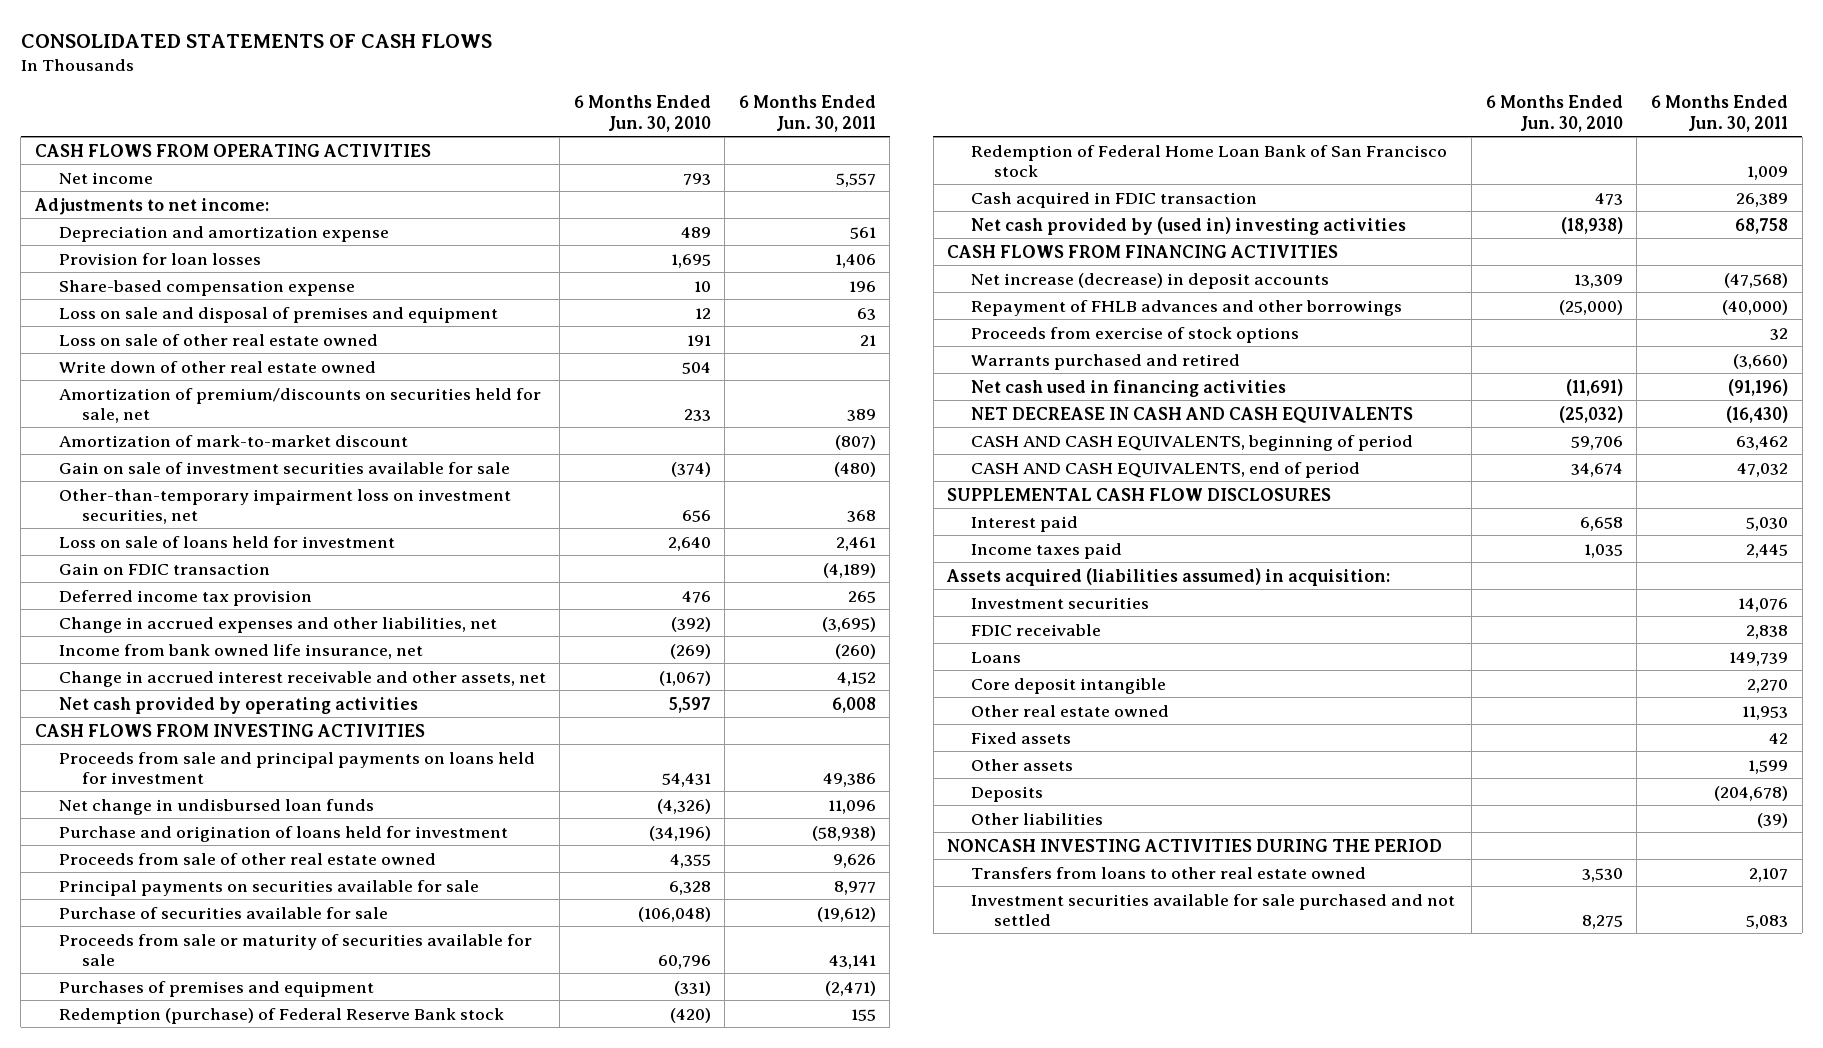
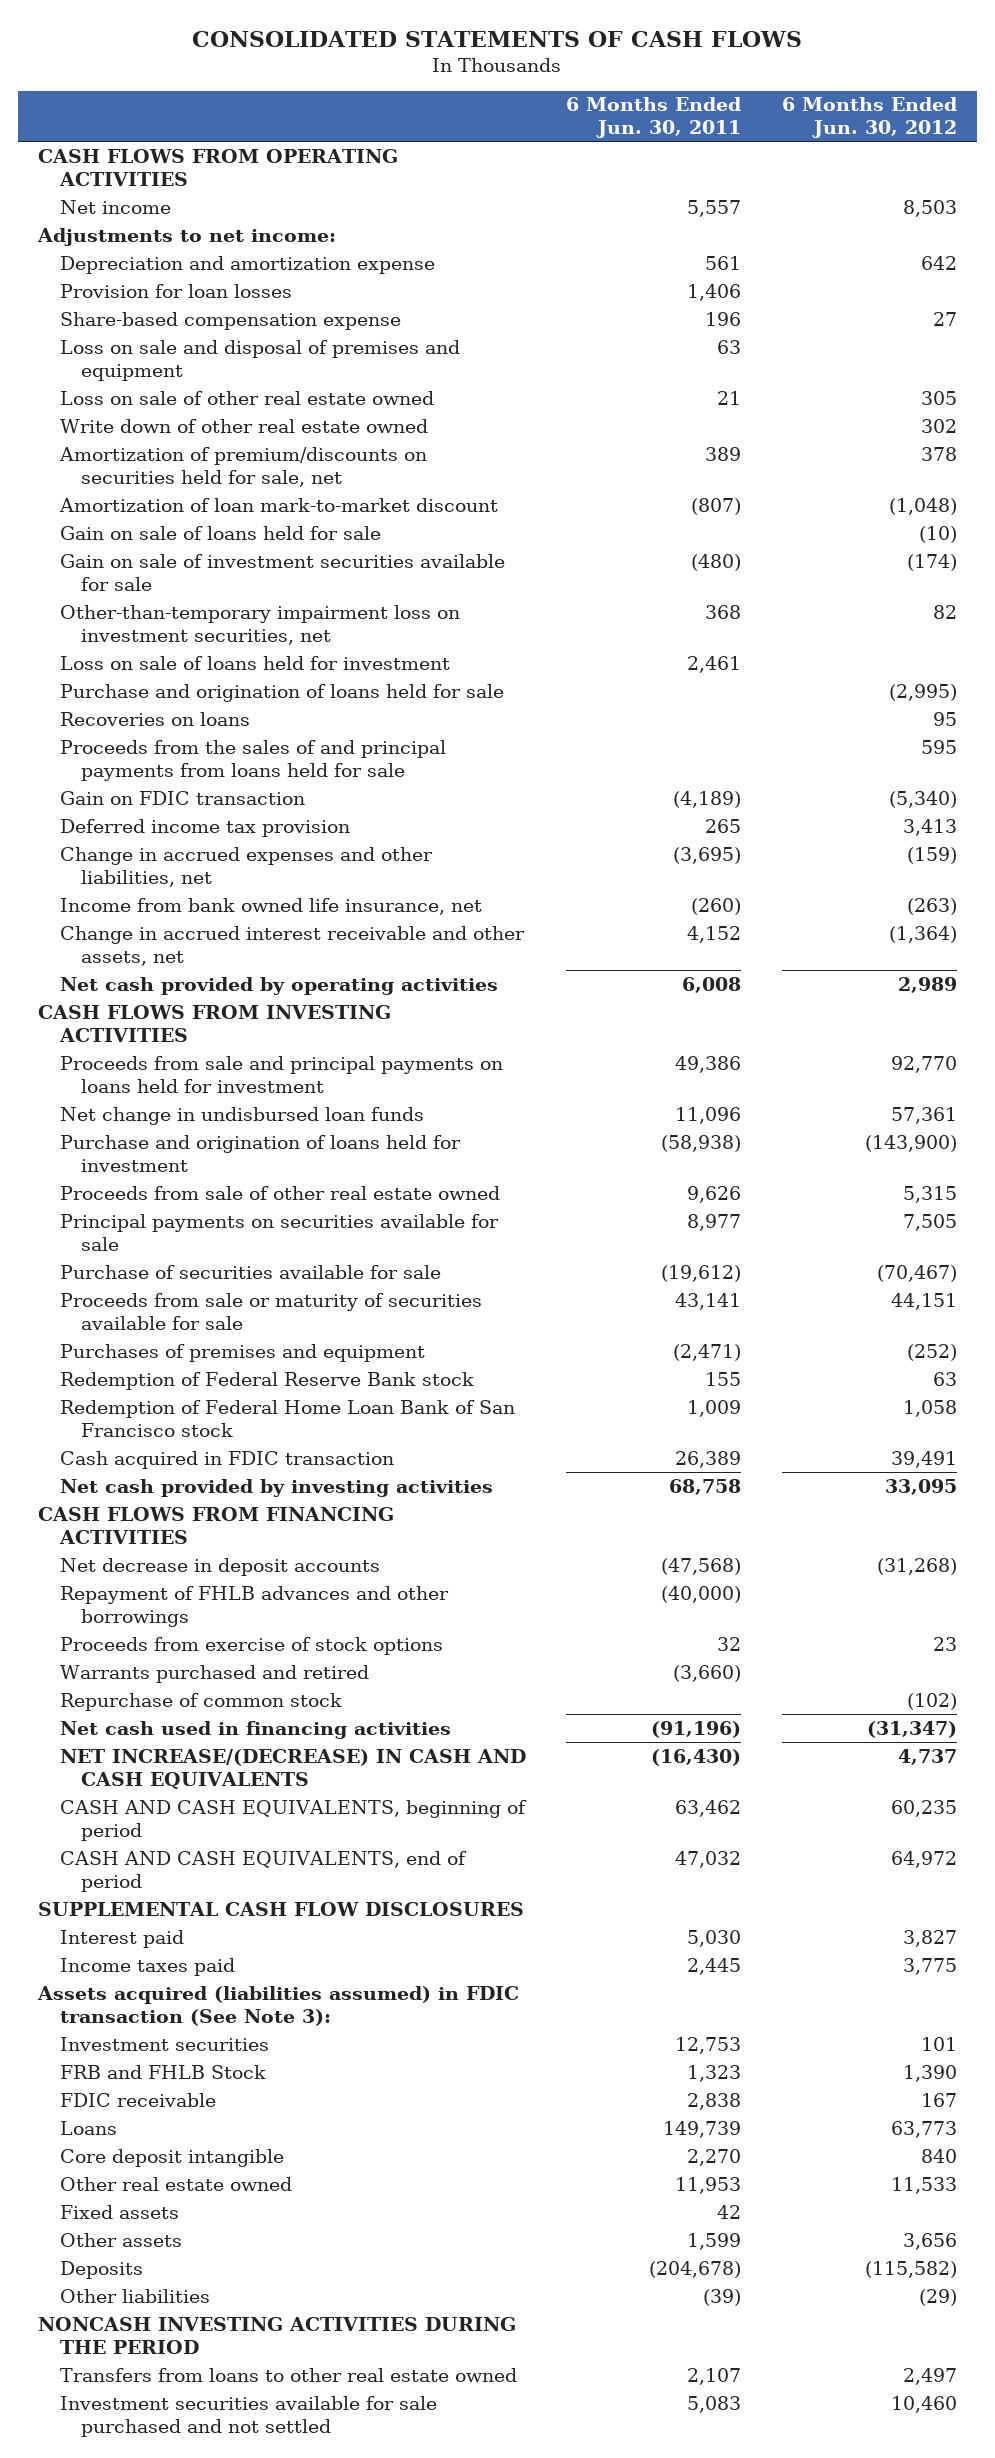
[573,95,711,132] 6 Months Ended Jun. 30, 2010 -> none
none -> [781,97,957,139] 6 Months Ended Jun. 30, 2012
[58,434,408,447] Amortization of mark-to-market discount -> [58,497,498,512] Amortization of loan mark-to-market discount
none -> [59,525,381,540] Gain on sale of loans held for sale
none -> [59,683,504,702] Purchase and origination of loans held for sale
none -> [59,711,250,726] Recoveries on loans
none -> [59,739,446,781] Proceeds from the sales of and principal payments from loans held for sale
[58,1007,504,1024] Redemption (purchase) of Federal Reserve Bank stock -> [59,1371,474,1390] Redemption of Federal Reserve Bank stock
[970,216,1406,235] Net cash provided by (used in) investing activities -> [59,1478,493,1497] Net cash provided by investing activities
[970,272,1329,289] Net increase (decrease) in deposit accounts -> [59,1557,380,1576] Net decrease in deposit accounts
none -> [59,1692,342,1711] Repurchase of common stock
[970,406,1413,423] NET DECREASE IN CASH AND CASH EQUIVALENTS -> [59,1748,526,1789] NET INCREASE/(DECREASE) IN CASH AND CASH EQUIVALENTS
[946,567,1391,586] Assets acquired (liabilities assumed) in acquisition: -> [37,1985,520,2026] Assets acquired (liabilities assumed) in FDIC transaction (See Note 3):
[1737,597,1788,612] 14,076 -> [675,2036,742,2054] 12,753
none -> [59,2064,266,2079] FRB and FHLB Stock

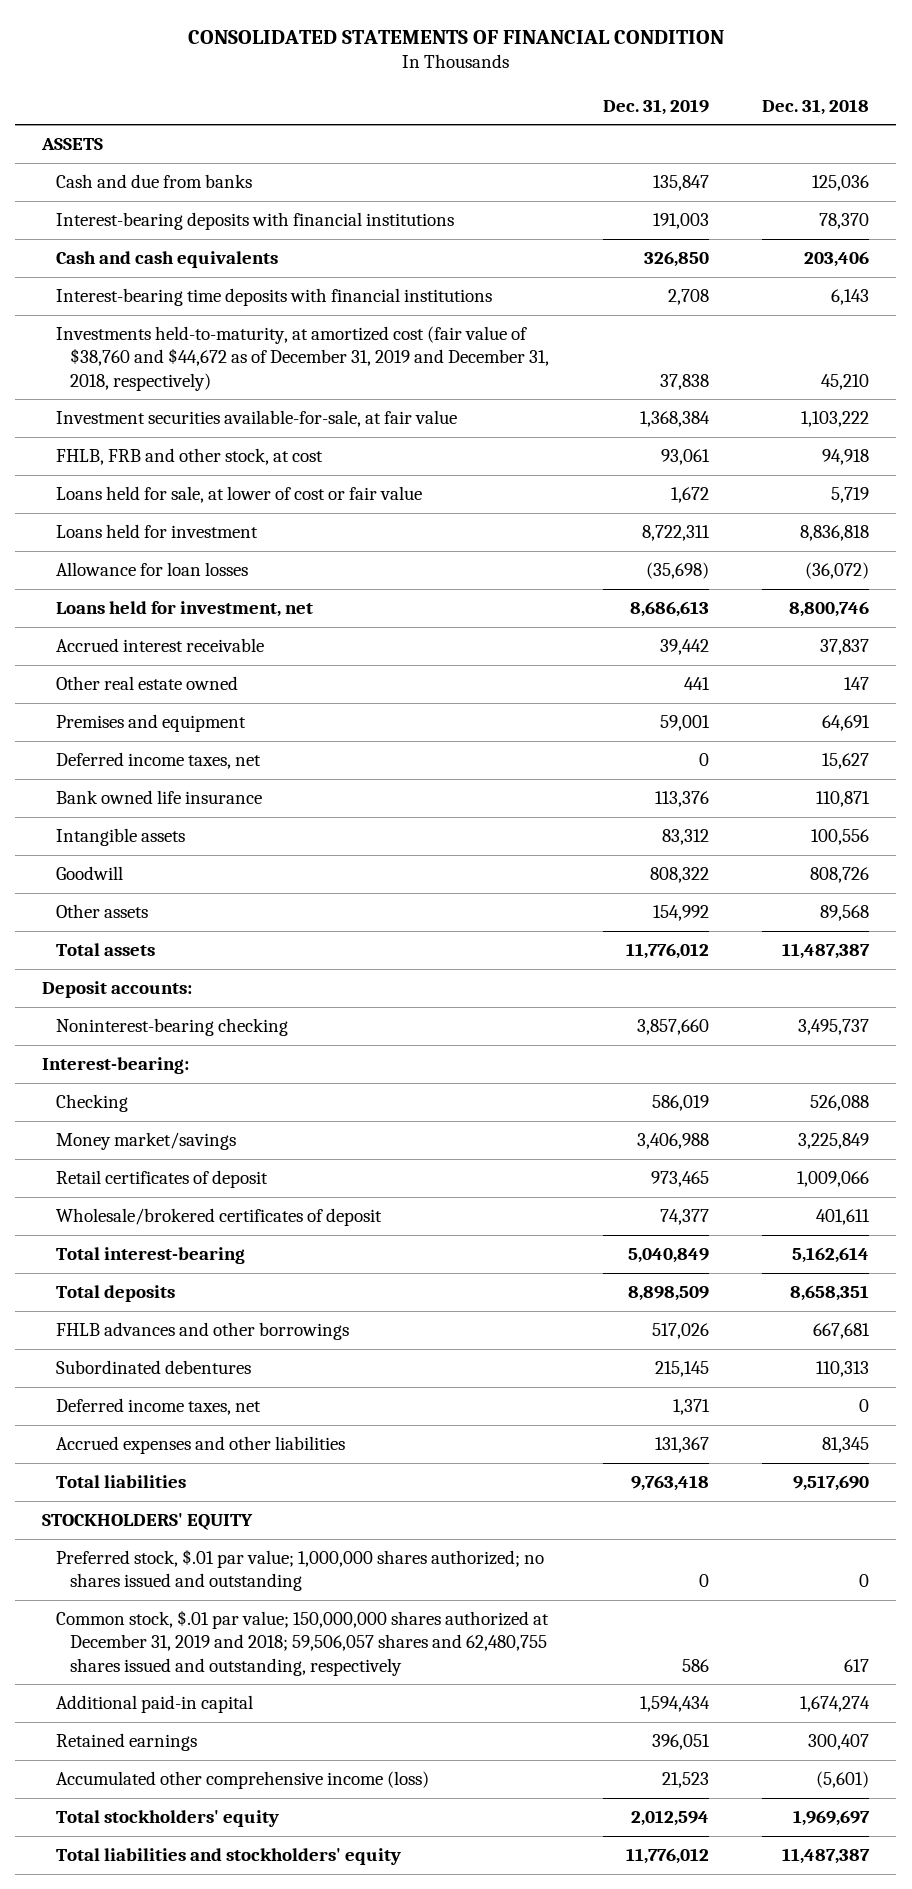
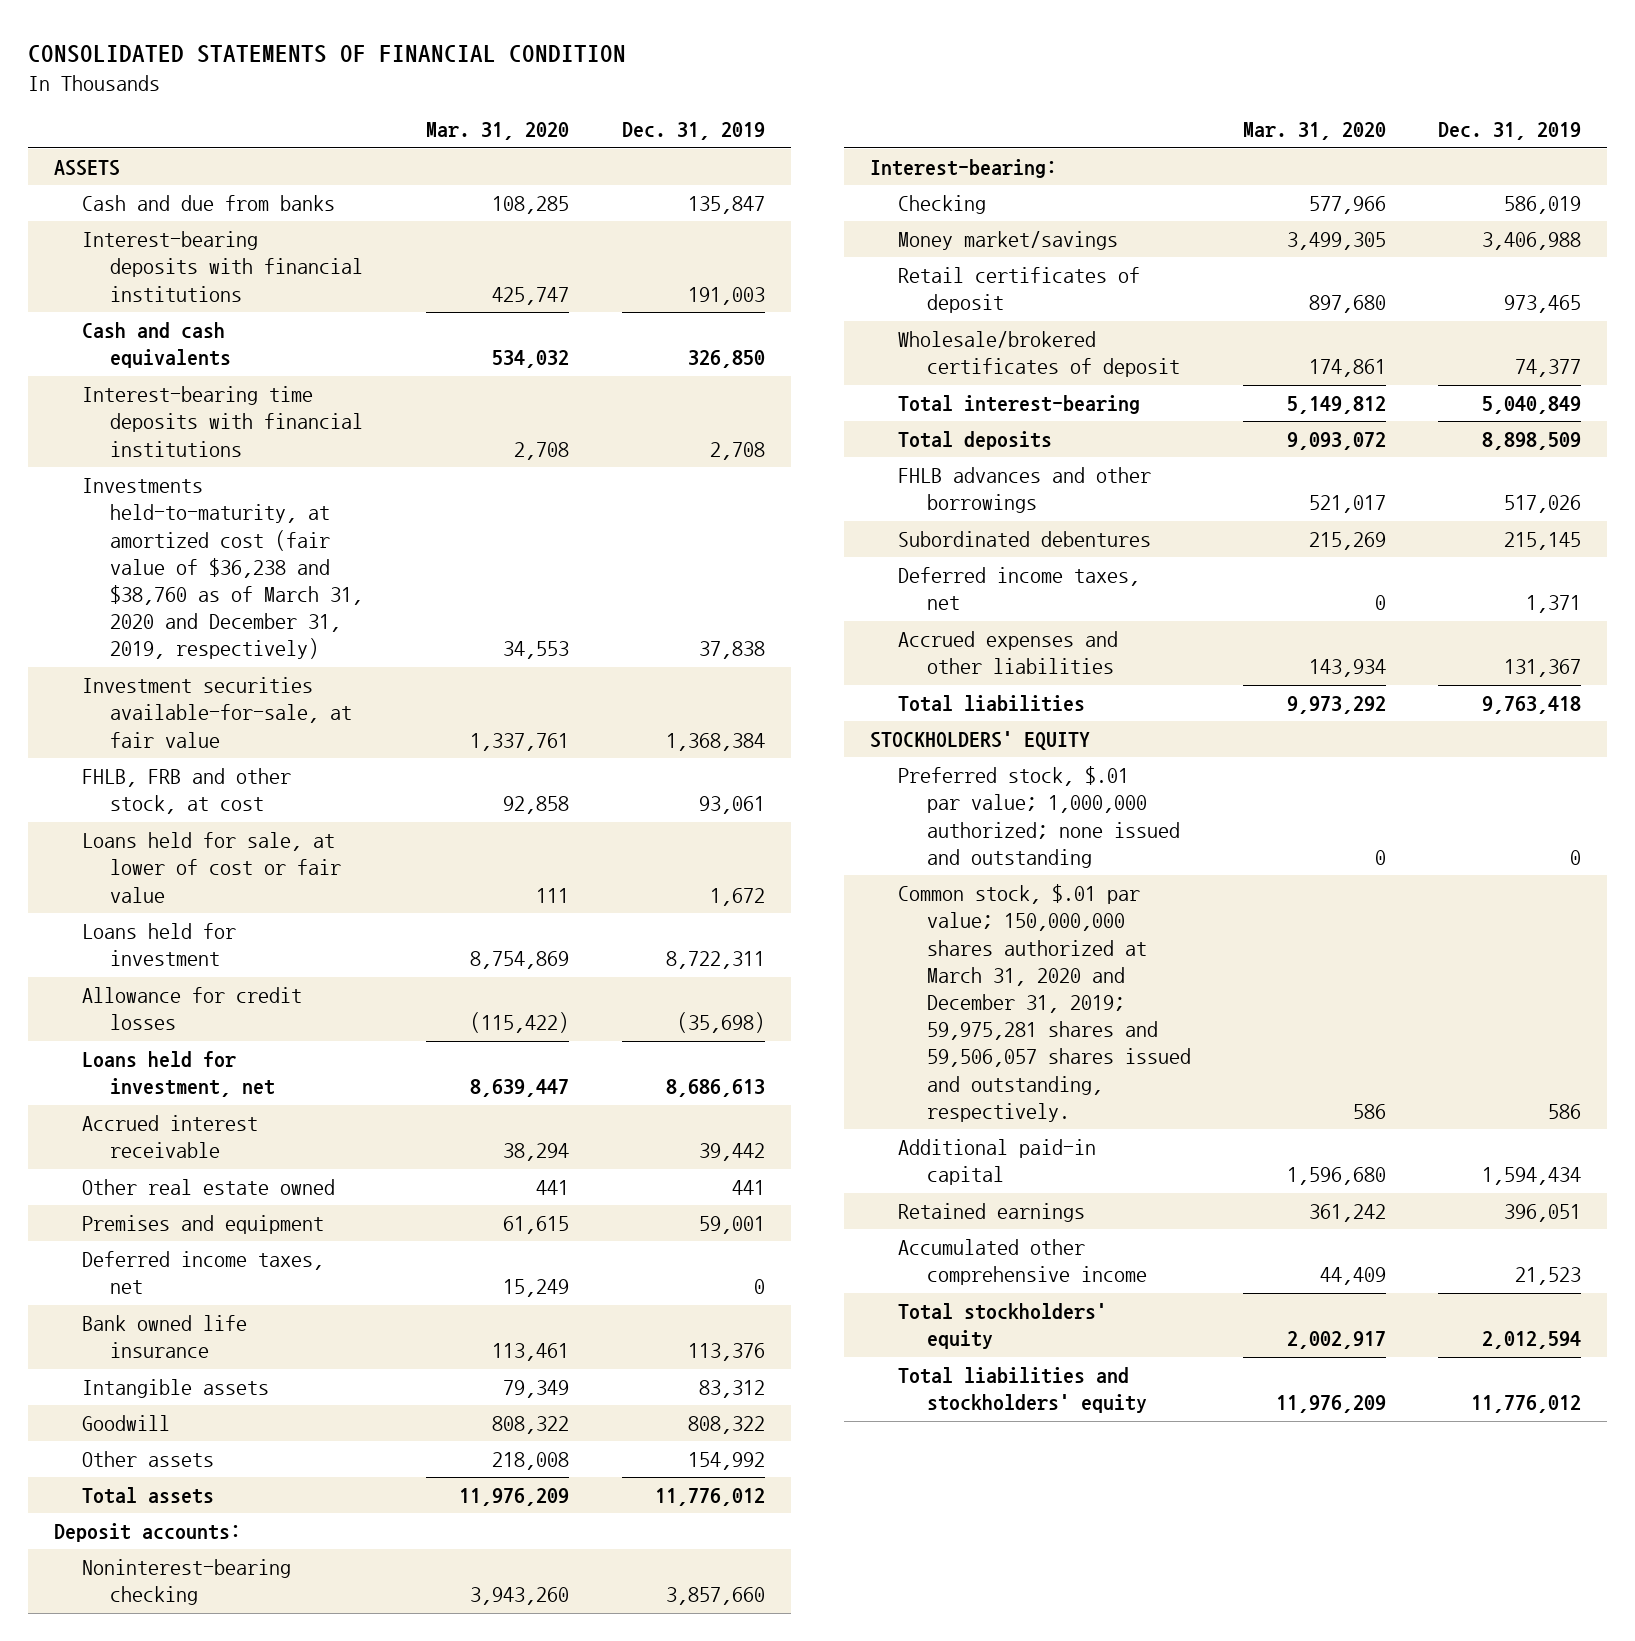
[762,98,870,115] Dec. 31, 2018 -> none
none -> [426,122,570,141] Mar. 31, 2020
[56,326,550,391] Investments held-to-maturity, at amortized cost (fair value of $38,760 and $44,672 as of December 31, 2019 and December 31, 2018, respectively) -> [82,478,364,660] Investments held-to-maturity, at amortized cost (fair value of $36,238 and $38,760 as of March 31, 2020 and December 31, 2019, respectively)
[56,562,249,577] Allowance for loan losses -> [82,987,303,1031] Allowance for credit losses
[56,1549,545,1592] Preferred stock, $.01 par value; 1,000,000 shares authorized; no shares issued and outstanding -> [898,766,1180,868] Preferred stock, $.01 par value; 1,000,000 authorized; none issued and outstanding
[56,1610,550,1676] Common stock, $.01 par value; 150,000,000 shares authorized at December 31, 2019 and 2018; 59,506,057 shares and 62,480,755 shares issued and outstanding, respectively -> [898,884,1191,1122] Common stock, $.01 par value; 150,000,000 shares authorized at March 31, 2020 and December 31, 2019; 59,975,281 shares and 59,506,057 shares issued and outstanding, respectively.
[56,1771,430,1790] Accumulated other comprehensive income (loss) -> [898,1239,1147,1286] Accumulated other comprehensive income

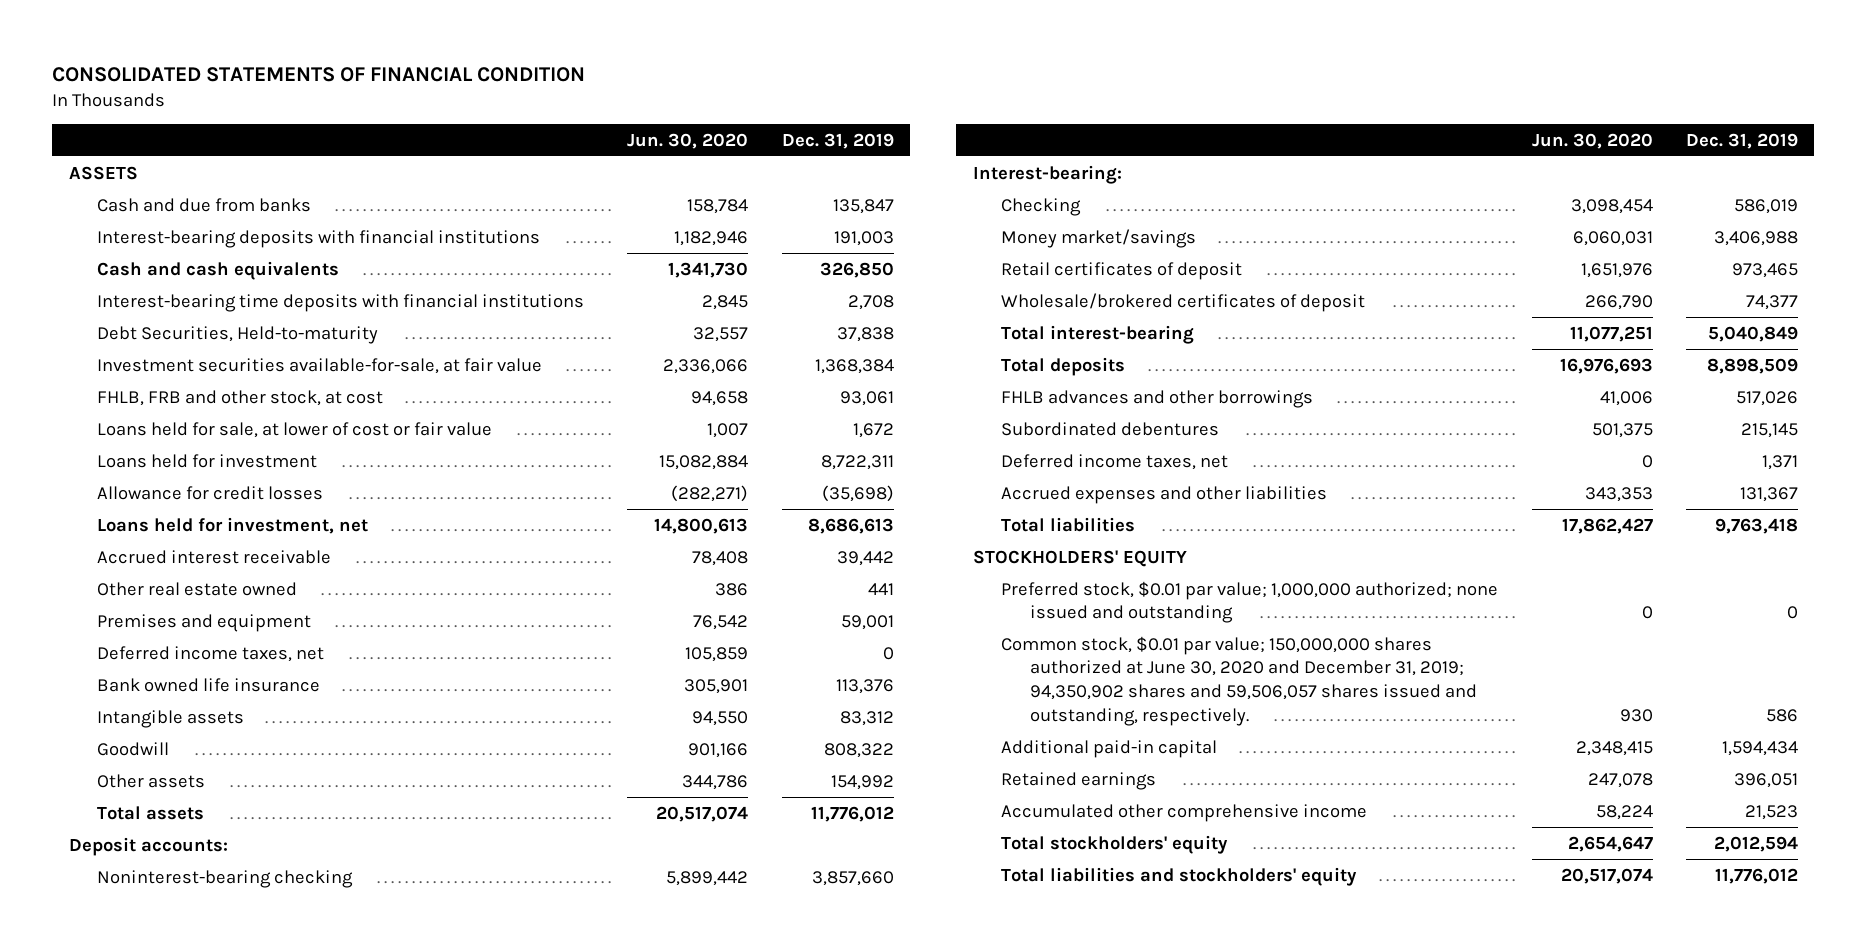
[426,122,570,141] Mar. 31, 2020 -> none
none -> [627,132,749,149] Jun. 30, 2020
[82,478,364,660] Investments held-to-maturity, at amortized cost (fair value of $36,238 and $38,760 as of March 31, 2020 and December 31, 2019, respectively) -> [97,325,379,344] Debt Securities, Held-to-maturity
[898,766,1180,868] Preferred stock, $.01 par value; 1,000,000 authorized; none issued and outstanding -> [1001,580,1499,624] Preferred stock, $0.01 par value; 1,000,000 authorized; none issued and outstanding
[898,884,1191,1122] Common stock, $.01 par value; 150,000,000 shares authorized at March 31, 2020 and December 31, 2019; 59,975,281 shares and 59,506,057 shares issued and outstanding, respectively. -> [1001,635,1477,726] Common stock, $0.01 par value; 150,000,000 shares authorized at June 30, 2020 and December 31, 2019; 94,350,902 shares and 59,506,057 shares issued and outstanding, respectively.

